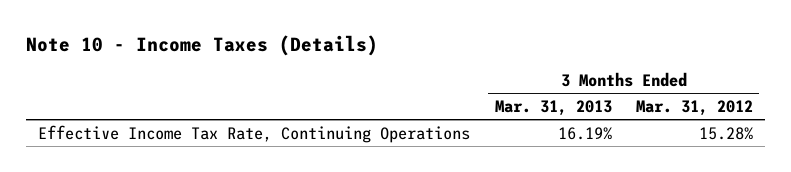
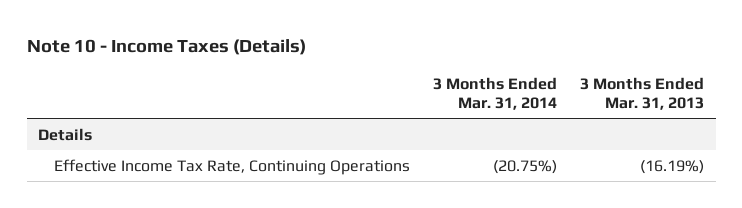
[636,100,754,117] Mar. 31, 2012 -> none
none -> [432,76,557,111] 3 Months Ended Mar. 31, 2014
none -> [38,127,93,141] Details
[557,126,612,140] 16.19% -> [640,159,705,174] (16.19%)

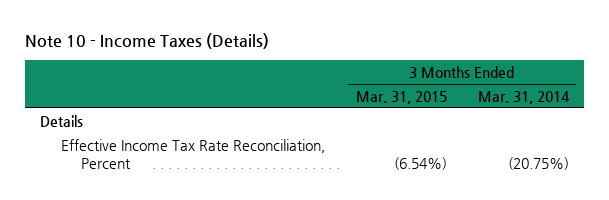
[580,76,705,111] 3 Months Ended Mar. 31, 2013 -> none
none -> [355,90,447,104] Mar. 31, 2015
[53,158,410,175] Effective Income Tax Rate, Continuing Operations -> [60,138,325,169] Effective Income Tax Rate Reconciliation, Percent

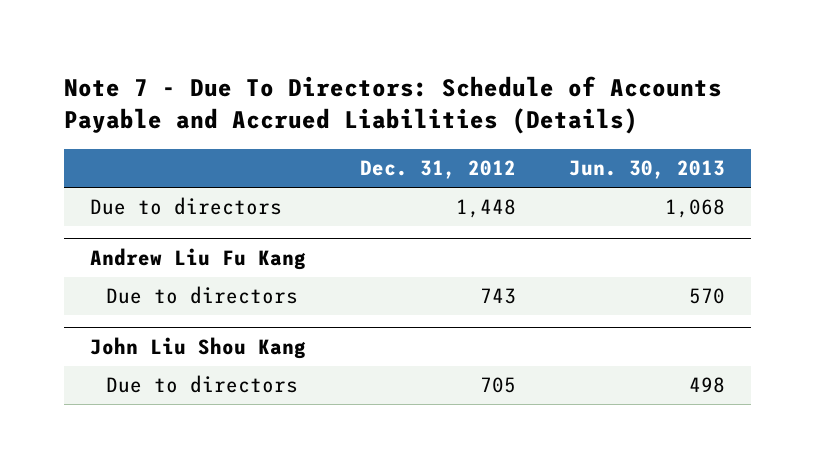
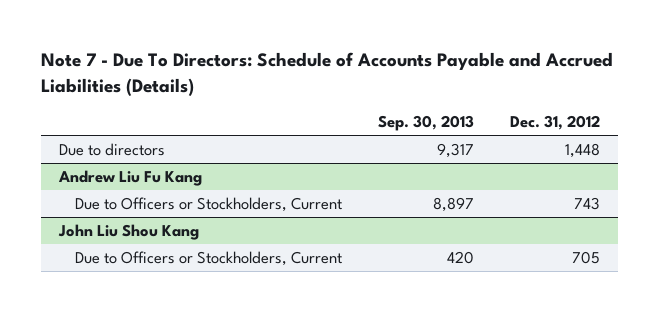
[568,160,725,180] Jun. 30, 2013 -> none
none -> [377,114,474,131] Sep. 30, 2013
[106,286,299,305] Due to directors -> [74,196,342,212] Due to Officers or Stockholders, Current
[106,375,299,394] Due to directors -> [74,250,342,266] Due to Officers or Stockholders, Current

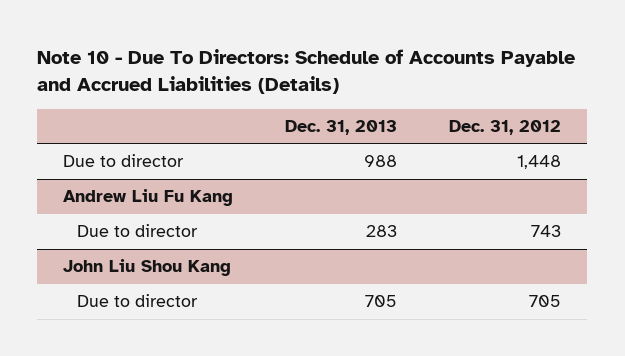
[40,52,613,96] Note 7 - Due To Directors: Schedule of Accounts Payable and Accrued Liabilities (Details) -> [37,49,576,95] Note 10 - Due To Directors: Schedule of Accounts Payable and Accrued Liabilities (Details)
[377,114,474,131] Sep. 30, 2013 -> none
none -> [285,119,398,135] Dec. 31, 2013
[58,142,165,156] Due to directors -> [63,154,185,168] Due to director
[74,196,342,212] Due to Officers or Stockholders, Current -> [76,224,198,238] Due to director
[74,250,342,266] Due to Officers or Stockholders, Current -> none
none -> [76,294,198,308] Due to director

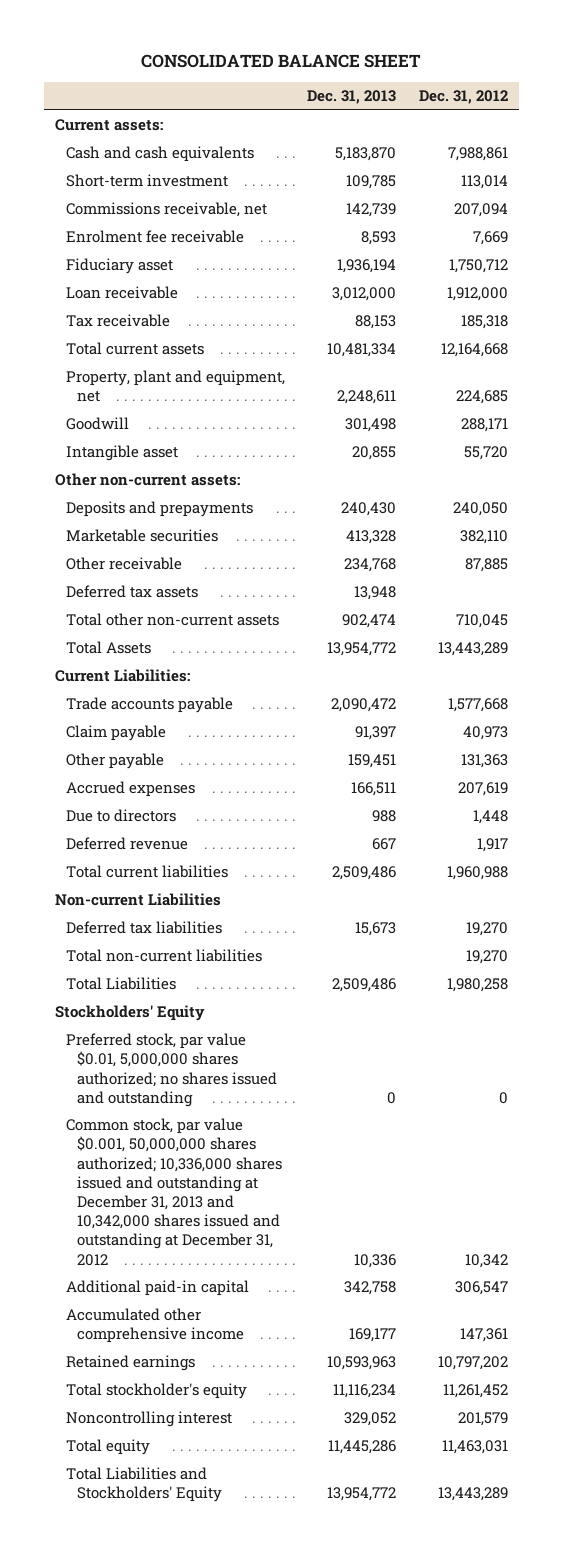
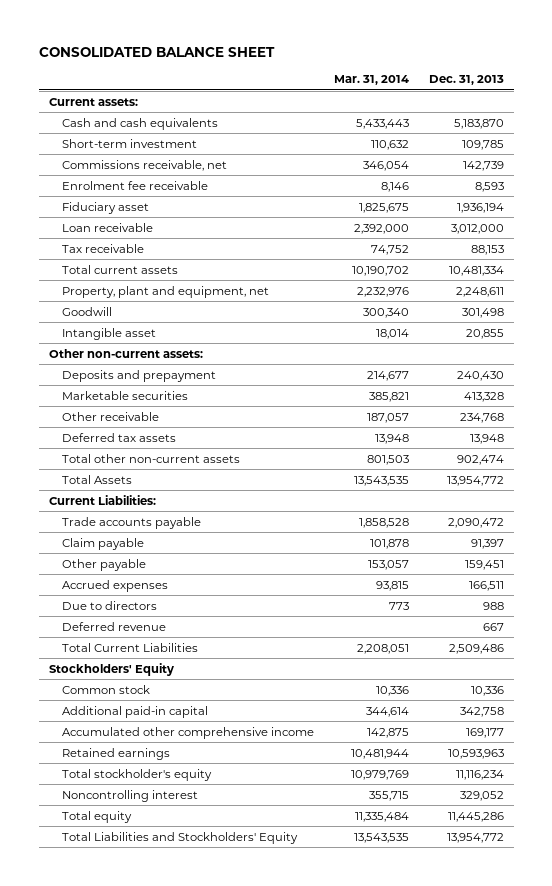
[418,90,508,105] Dec. 31, 2012 -> none
none -> [333,75,409,86] Mar. 31, 2014
[66,501,254,518] Deposits and prepayments -> [61,369,216,382] Deposits and prepayment
[55,893,222,907] Non-current Liabilities -> none
[66,921,223,935] Deferred tax liabilities -> none
[66,949,263,963] Total non-current liabilities -> none
[66,977,177,991] Total Liabilities -> none
[66,865,229,879] Total current liabilities -> [61,642,198,652] Total Current Liabilities
[66,1033,278,1107] Preferred stock, par value $0.01, 5,000,000 shares authorized; no shares issued and outstanding -> none
[66,1118,283,1266] Common stock, par value $0.001, 50,000,000 shares authorized; 10,336,000 shares issued and outstanding at December 31, 2013 and 10,342,000 shares issued and outstanding at December 31, 2012 -> [61,684,150,694] Common stock

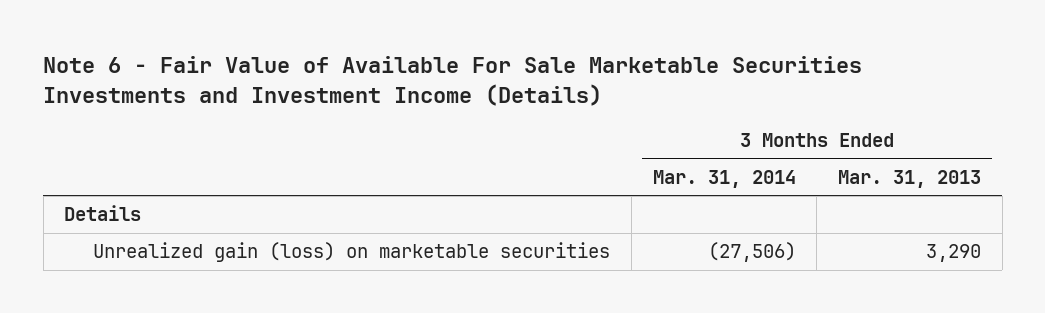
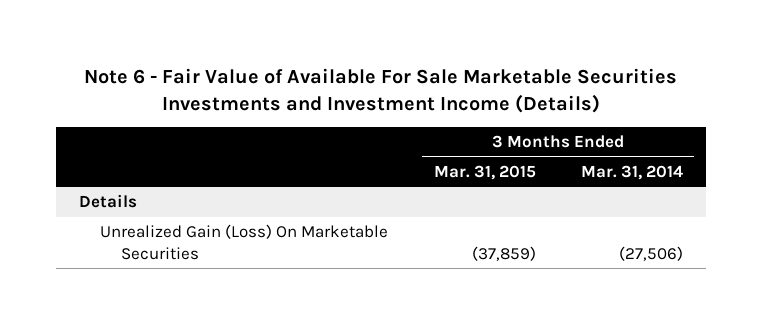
[837,169,981,188] Mar. 31, 2013 -> none
none -> [433,164,536,180] Mar. 31, 2015
[93,242,611,263] Unrealized gain (loss) on marketable securities -> [100,224,389,260] Unrealized Gain (Loss) On Marketable Securities

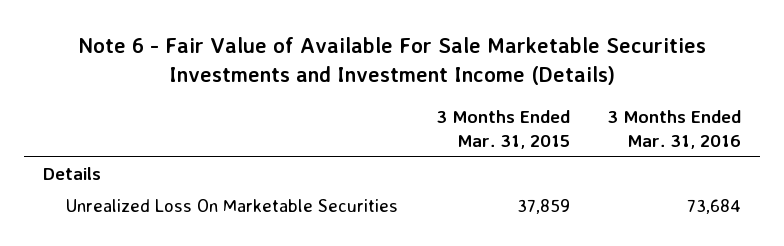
[580,164,683,180] Mar. 31, 2014 -> none
none -> [607,109,742,150] 3 Months Ended Mar. 31, 2016
[100,224,389,260] Unrealized Gain (Loss) On Marketable Securities -> [66,199,399,213] Unrealized Loss On Marketable Securities
[471,245,536,261] (37,859) -> [516,199,570,215] 37,859

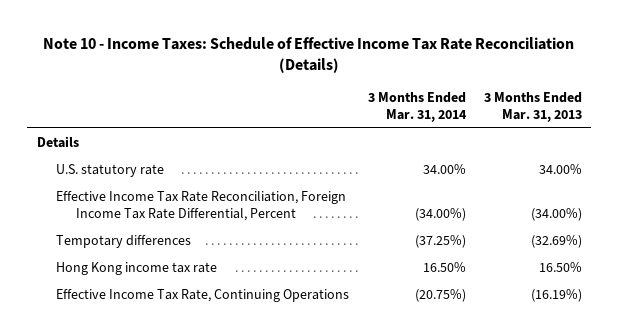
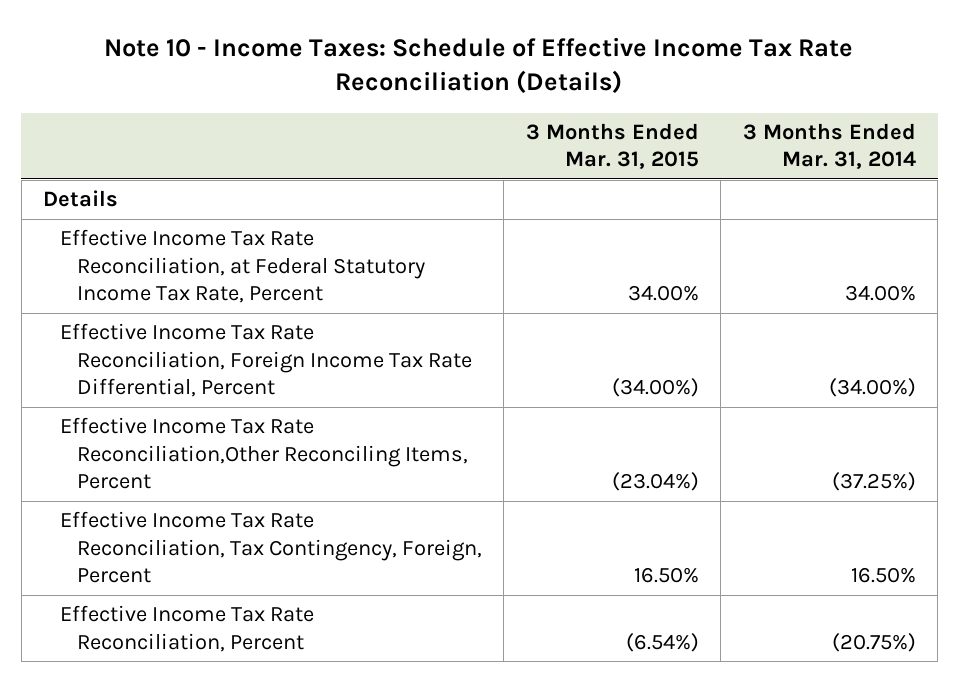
[484,91,583,122] 3 Months Ended Mar. 31, 2013 -> none
none -> [525,122,699,170] 3 Months Ended Mar. 31, 2015
[56,163,165,177] U.S. statutory rate -> [60,229,425,304] Effective Income Tax Rate Reconciliation, at Federal Statutory Income Tax Rate, Percent
[56,234,192,248] Tempotary differences -> [60,417,468,490] Effective Income Tax Rate Reconciliation,Other Reconciling Items, Percent
[56,261,218,275] Hong Kong income tax rate -> [60,511,482,584] Effective Income Tax Rate Reconciliation, Tax Contingency, Foreign, Percent
[56,288,350,302] Effective Income Tax Rate, Continuing Operations -> [60,605,315,652] Effective Income Tax Rate Reconciliation, Percent

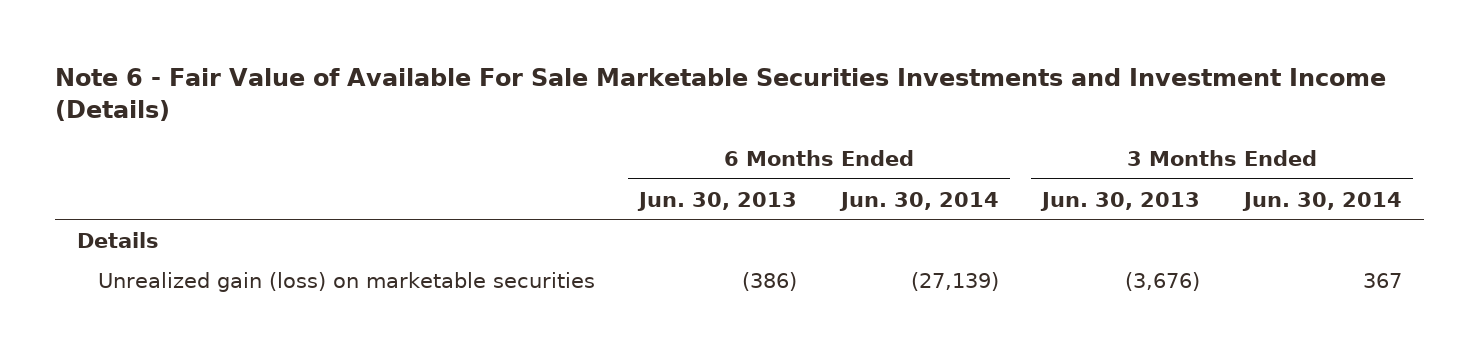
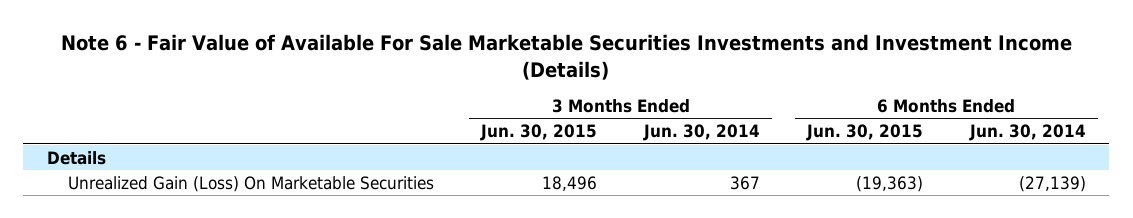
[636,191,797,211] Jun. 30, 2013 -> none
[1040,191,1201,211] Jun. 30, 2013 -> none
none -> [480,124,598,142] Jun. 30, 2015
none -> [805,124,923,142] Jun. 30, 2015
[98,271,596,292] Unrealized gain (loss) on marketable securities -> [68,175,435,192] Unrealized Gain (Loss) On Marketable Securities

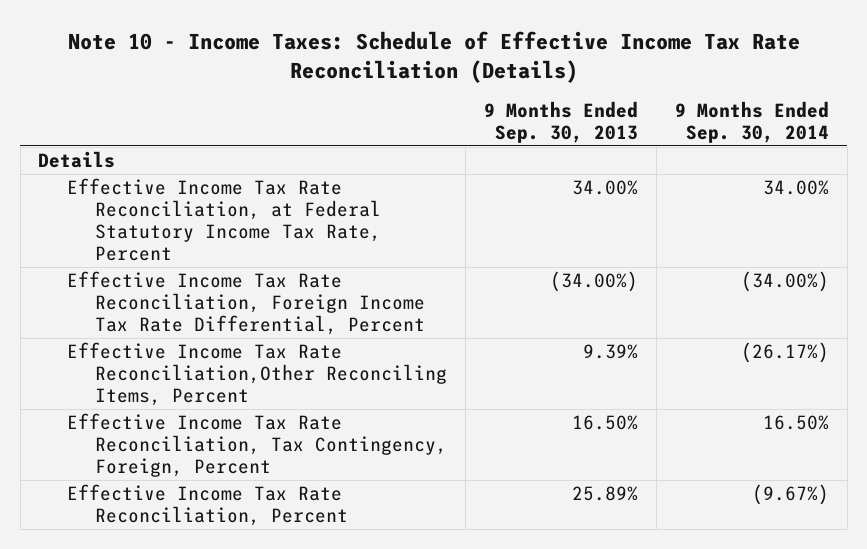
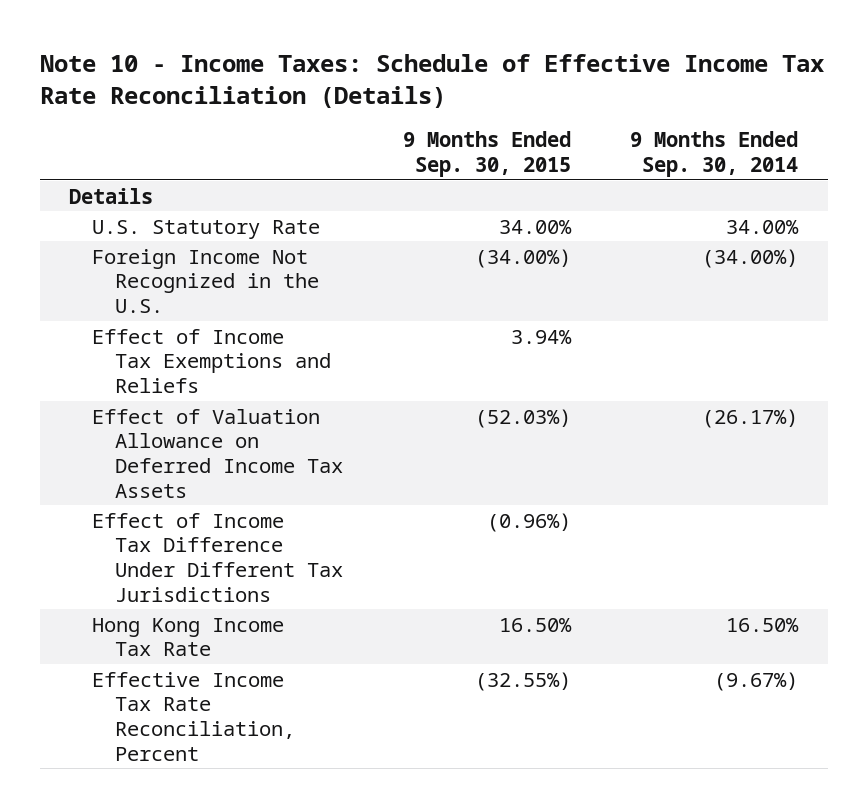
[483,101,638,144] 9 Months Ended Sep. 30, 2013 -> none
none -> [402,131,571,177] 9 Months Ended Sep. 30, 2015
[66,177,382,262] Effective Income Tax Rate Reconciliation, at Federal Statutory Income Tax Rate, Percent -> [92,219,321,239] U.S. Statutory Rate
[66,270,426,335] Effective Income Tax Rate Reconciliation, Foreign Income Tax Rate Differential, Percent -> [92,248,320,314] Foreign Income Not Recognized in the U.S.
none -> [92,328,332,394] Effect of Income Tax Exemptions and Reliefs
[66,341,448,406] Effective Income Tax Rate Reconciliation,Other Reconciling Items, Percent -> [92,408,344,498] Effect of Valuation Allowance on Deferred Income Tax Assets
none -> [92,512,344,602] Effect of Income Tax Difference Under Different Tax Jurisdictions
[66,412,448,477] Effective Income Tax Rate Reconciliation, Tax Contingency, Foreign, Percent -> [92,617,285,657] Hong Kong Income Tax Rate

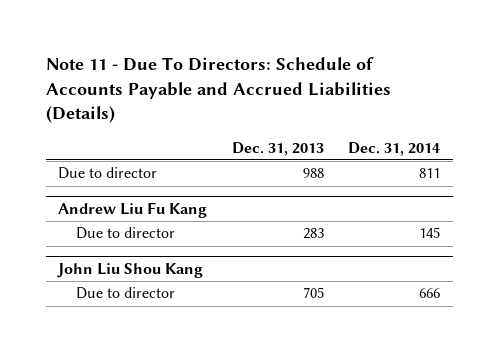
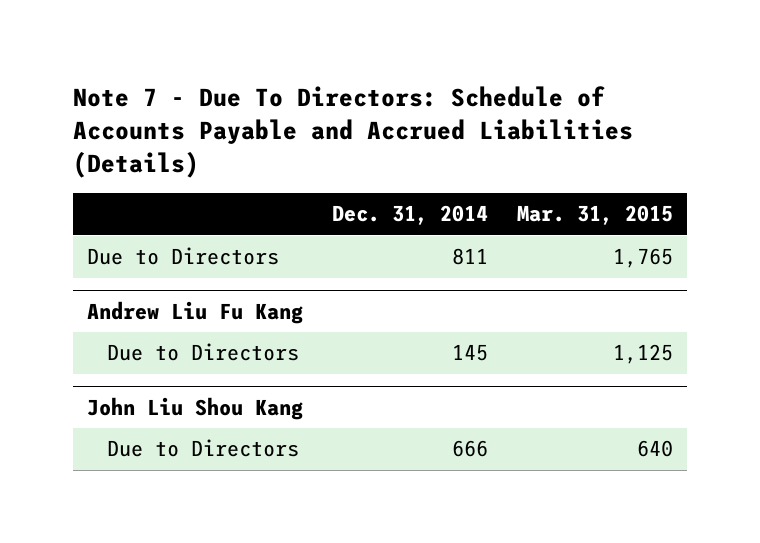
[45,57,391,124] Note 11 - Due To Directors: Schedule of Accounts Payable and Accrued Liabilities (Details) -> [72,85,633,178] Note 7 - Due To Directors: Schedule of Accounts Payable and Accrued Liabilities (Details)
[231,141,324,156] Dec. 31, 2013 -> none
none -> [516,205,673,226] Mar. 31, 2015
[58,167,158,180] Due to director -> [87,247,280,266] Due to Directors
[75,227,175,240] Due to director -> [107,343,300,362] Due to Directors
[75,287,175,300] Due to director -> [107,439,300,458] Due to Directors

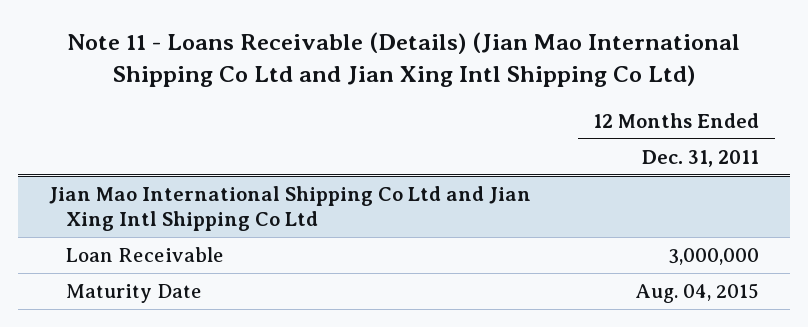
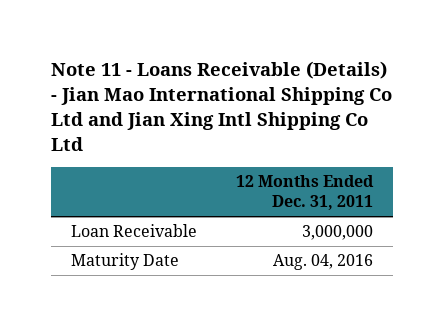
[67,32,741,88] Note 11 - Loans Receivable (Details) (Jian Mao International Shipping Co Ltd and Jian Xing Intl Shipping Co Ltd) -> [51,61,393,151] Note 11 - Loans Receivable (Details) - Jian Mao International Shipping Co Ltd and Jian Xing Intl Shipping Co Ltd
[49,186,532,231] Jian Mao International Shipping Co Ltd and Jian Xing Intl Shipping Co Ltd -> none
[635,283,760,304] Aug. 04, 2015 -> [273,254,374,271] Aug. 04, 2016

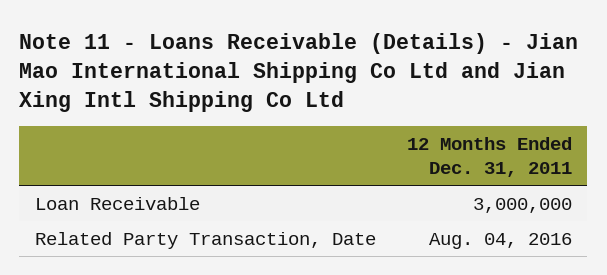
[71,253,180,271] Maturity Date -> [34,231,376,249] Related Party Transaction, Date

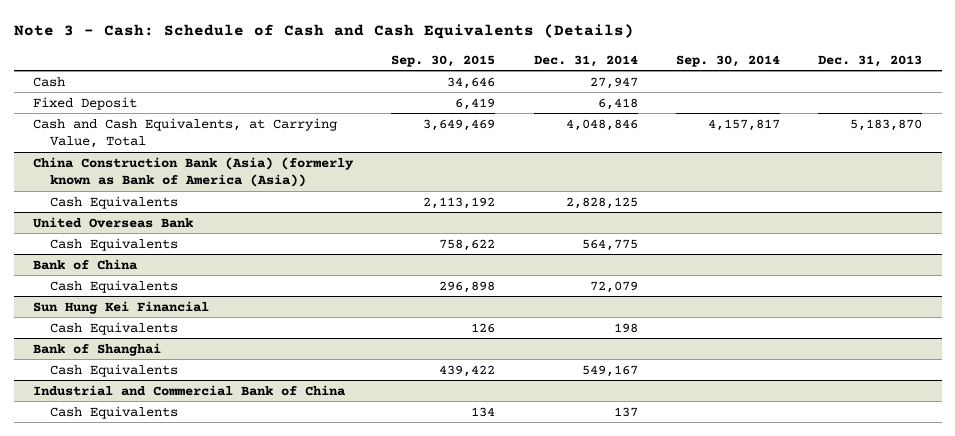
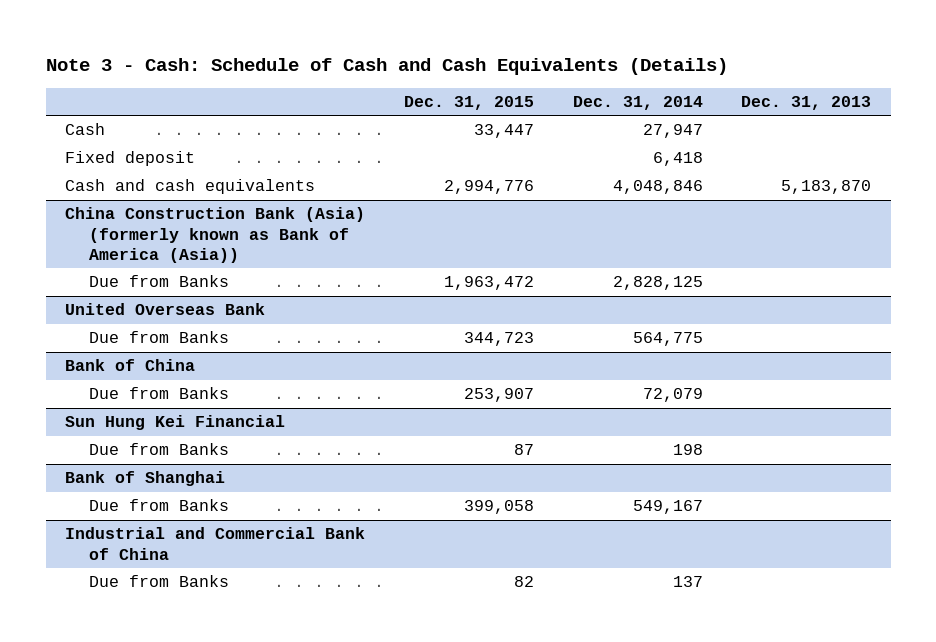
[391,54,496,67] Sep. 30, 2015 -> none
[676,54,781,67] Sep. 30, 2014 -> none
none -> [403,95,534,110] Dec. 31, 2015
[32,96,137,110] Fixed Deposit -> [65,151,196,167] Fixed deposit
[32,117,337,149] Cash and Cash Equivalents, at Carrying Value, Total -> [65,179,316,195] Cash and cash equivalents
[50,195,179,209] Cash Equivalents -> [88,275,229,288] Due from Banks
[50,237,179,251] Cash Equivalents -> [88,331,229,344] Due from Banks
[50,279,179,293] Cash Equivalents -> [88,387,229,400] Due from Banks
[50,321,179,335] Cash Equivalents -> [88,443,229,456] Due from Banks
[50,363,179,377] Cash Equivalents -> [88,499,229,512] Due from Banks
[50,405,179,419] Cash Equivalents -> [88,575,229,588] Due from Banks

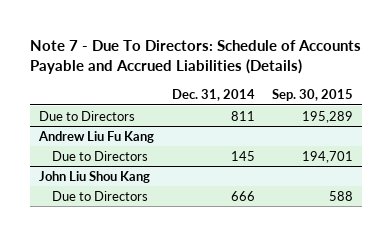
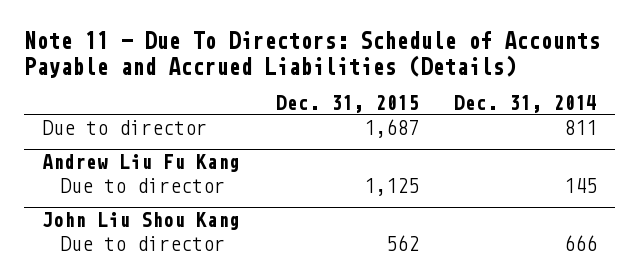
[30,39,362,75] Note 7 - Due To Directors: Schedule of Accounts Payable and Accrued Liabilities (Details) -> [24,31,601,78] Note 11 - Due To Directors: Schedule of Accounts Payable and Accrued Liabilities (Details)
[272,89,354,102] Sep. 30, 2015 -> none
none -> [275,95,419,114] Dec. 31, 2015
[39,110,136,121] Due to Directors -> [42,120,208,136] Due to director
[52,150,149,161] Due to Directors -> [60,178,226,194] Due to director
[52,190,149,201] Due to Directors -> [60,236,226,252] Due to director

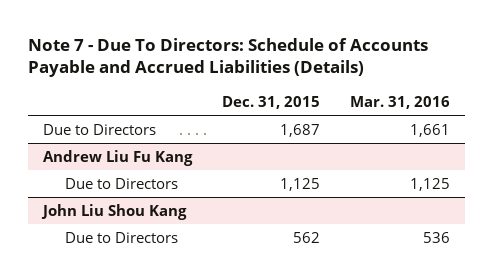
[24,31,601,78] Note 11 - Due To Directors: Schedule of Accounts Payable and Accrued Liabilities (Details) -> [27,37,428,78] Note 7 - Due To Directors: Schedule of Accounts Payable and Accrued Liabilities (Details)
[454,95,598,114] Dec. 31, 2014 -> none
none -> [350,95,451,109] Mar. 31, 2016
[42,120,208,136] Due to director -> [42,123,156,135] Due to Directors
[60,178,226,194] Due to director -> [65,177,179,189] Due to Directors
[60,236,226,252] Due to director -> [65,231,179,243] Due to Directors

